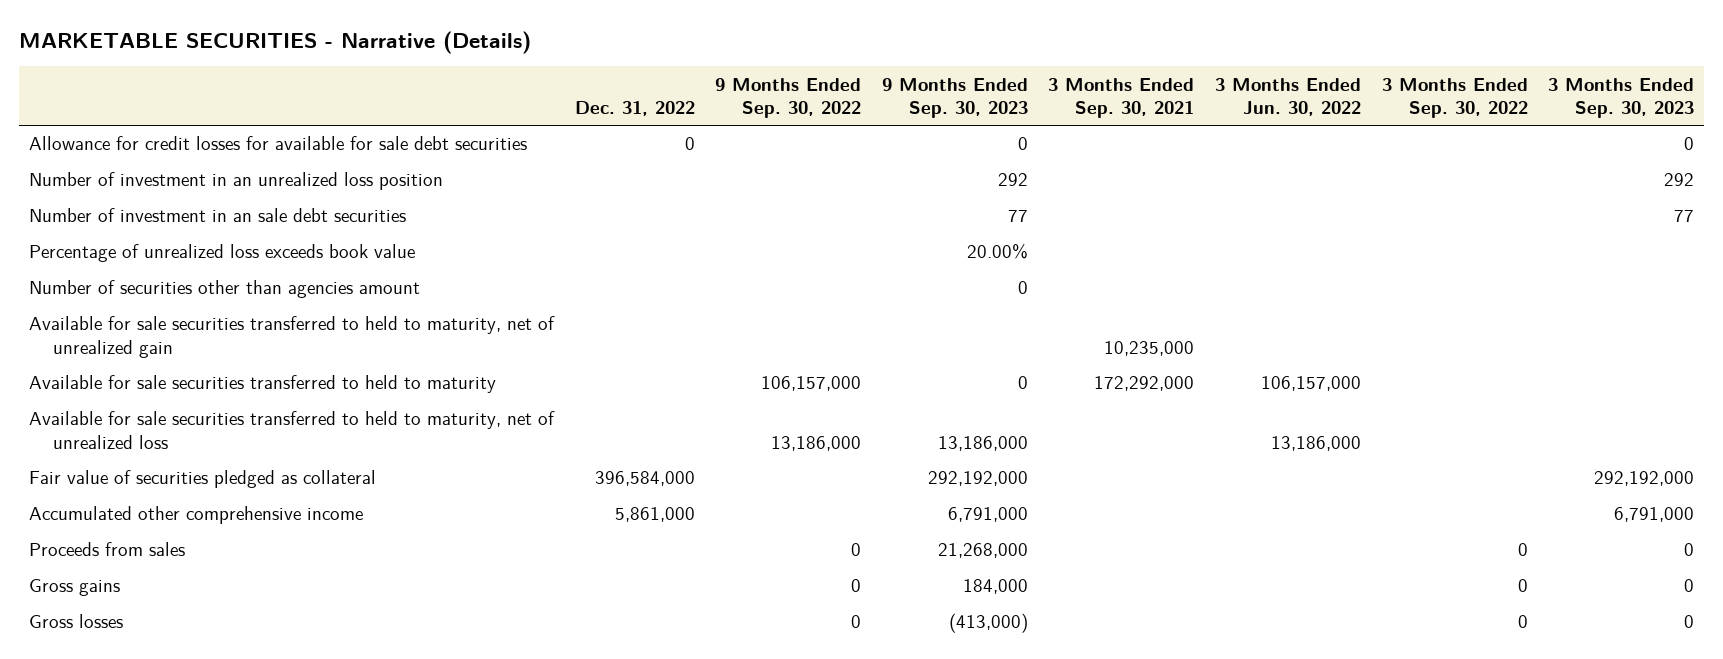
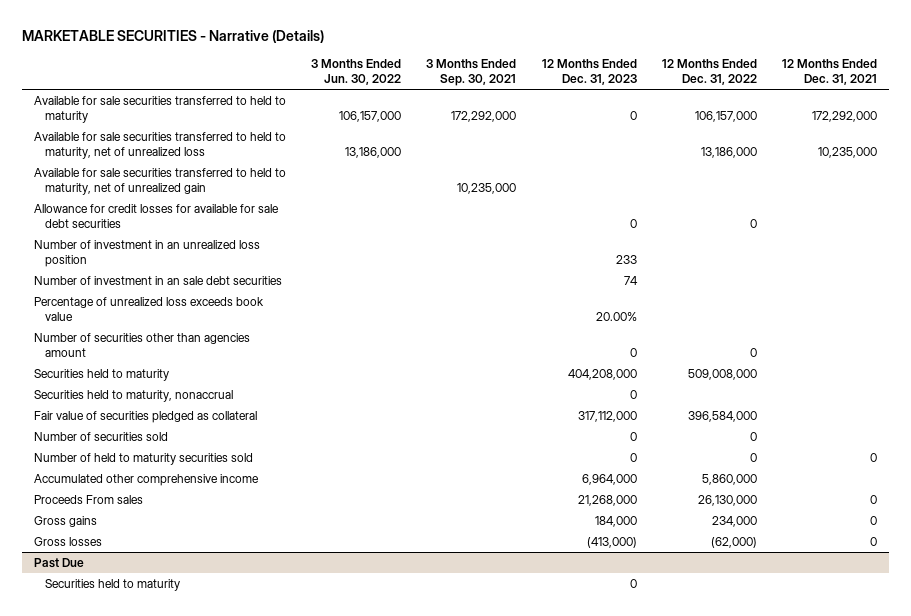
[574,100,695,116] Dec. 31, 2022 -> none
[715,77,862,118] 9 Months Ended Sep. 30, 2022 -> none
[881,77,1028,118] 9 Months Ended Sep. 30, 2023 -> none
[1381,77,1528,118] 3 Months Ended Sep. 30, 2022 -> none
[1548,77,1695,118] 3 Months Ended Sep. 30, 2023 -> none
none -> [541,59,637,85] 12 Months Ended Dec. 31, 2023
none -> [661,59,757,85] 12 Months Ended Dec. 31, 2022
none -> [781,59,877,85] 12 Months Ended Dec. 31, 2021
[29,375,497,394] Available for sale securities transferred to held to maturity -> [34,96,287,123] Available for sale securities transferred to held to maturity
[29,411,556,449] Available for sale securities transferred to held to maturity, net of unrealized loss -> [34,132,287,159] Available for sale securities transferred to held to maturity, net of unrealized loss
[29,316,556,358] Available for sale securities transferred to held to maturity, net of unrealized gain -> [34,168,287,195] Available for sale securities transferred to held to maturity, net of unrealized gain
none -> [34,369,170,382] Securities held to maturity
none -> [34,390,234,403] Securities held to maturity, nonaccrual
none -> [34,432,169,442] Number of securities sold
none -> [34,453,254,466] Number of held to maturity securities sold
[29,542,186,557] Proceeds from sales -> [34,495,144,505] Proceeds From sales
none -> [34,558,85,569] Past Due
none -> [45,579,181,592] Securities held to maturity

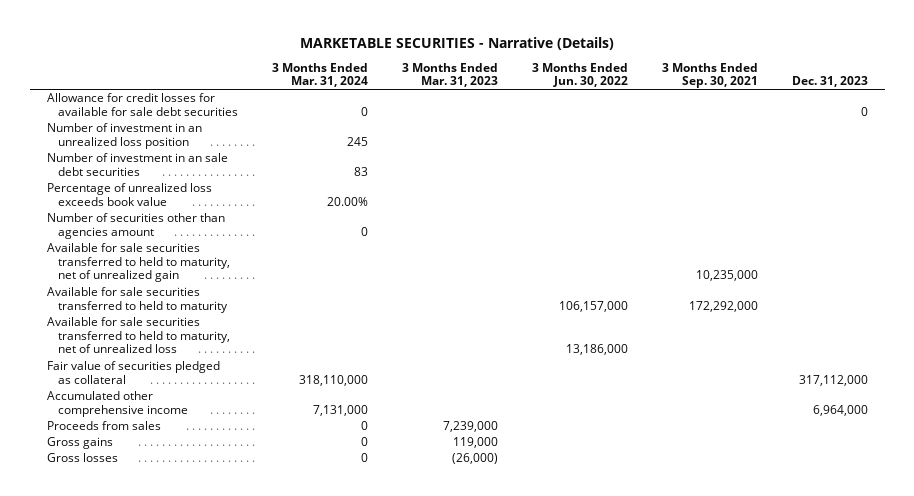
[541,59,637,85] 12 Months Ended Dec. 31, 2023 -> none
[661,59,757,85] 12 Months Ended Dec. 31, 2022 -> none
[781,59,877,85] 12 Months Ended Dec. 31, 2021 -> none
none -> [272,62,369,88] 3 Months Ended Mar. 31, 2024
none -> [401,62,498,88] 3 Months Ended Mar. 31, 2023
none -> [791,76,868,88] Dec. 31, 2023
[34,369,170,382] Securities held to maturity -> none
[34,390,234,403] Securities held to maturity, nonaccrual -> none
[34,168,287,195] Available for sale securities transferred to held to maturity, net of unrealized gain -> [46,243,231,283] Available for sale securities transferred to held to maturity, net of unrealized gain
[34,96,287,123] Available for sale securities transferred to held to maturity -> [46,287,229,313] Available for sale securities transferred to held to maturity
[34,132,287,159] Available for sale securities transferred to held to maturity, net of unrealized loss -> [46,317,231,354] Available for sale securities transferred to held to maturity, net of unrealized loss
[34,432,169,442] Number of securities sold -> none
[34,453,254,466] Number of held to maturity securities sold -> none
[34,495,144,505] Proceeds From sales -> [46,421,161,431] Proceeds from sales
[34,558,85,569] Past Due -> none
[45,579,181,592] Securities held to maturity -> none

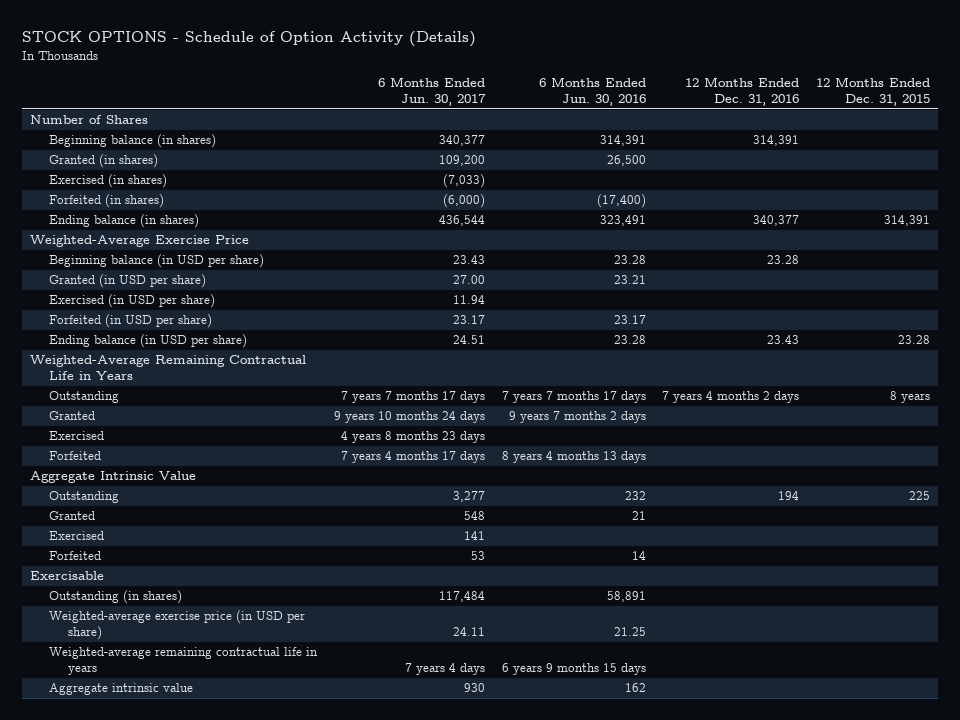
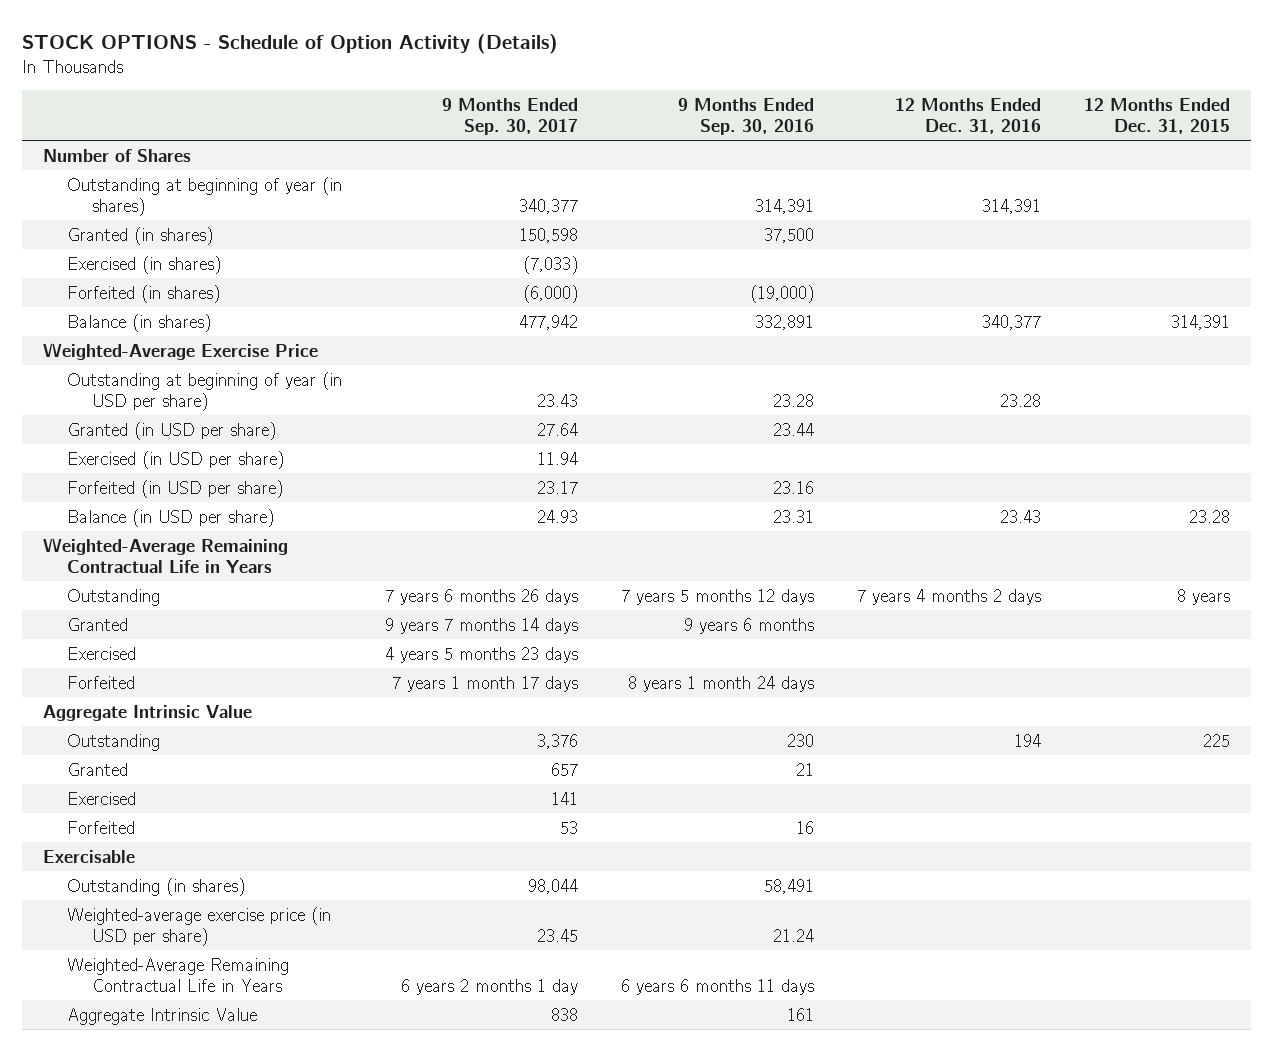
[377,77,486,107] 6 Months Ended Jun. 30, 2017 -> none
[538,77,646,107] 6 Months Ended Jun. 30, 2016 -> none
none -> [442,97,579,135] 9 Months Ended Sep. 30, 2017
none -> [678,97,815,135] 9 Months Ended Sep. 30, 2016
[49,134,217,149] Beginning balance (in shares) -> [67,176,343,216] Outstanding at beginning of year (in shares)
[49,214,200,229] Ending balance (in shares) -> [67,313,212,332] Balance (in shares)
[49,254,265,269] Beginning balance (in USD per share) -> [67,371,343,411] Outstanding at beginning of year (in USD per share)
[49,334,248,349] Ending balance (in USD per share) -> [67,508,275,527] Balance (in USD per share)
[49,647,319,676] Weighted-average remaining contractual life in years -> [67,957,290,992] Weighted-Average Remaining Contractual Life in Years
[49,683,194,696] Aggregate intrinsic value -> [67,1007,258,1025] Aggregate Intrinsic Value

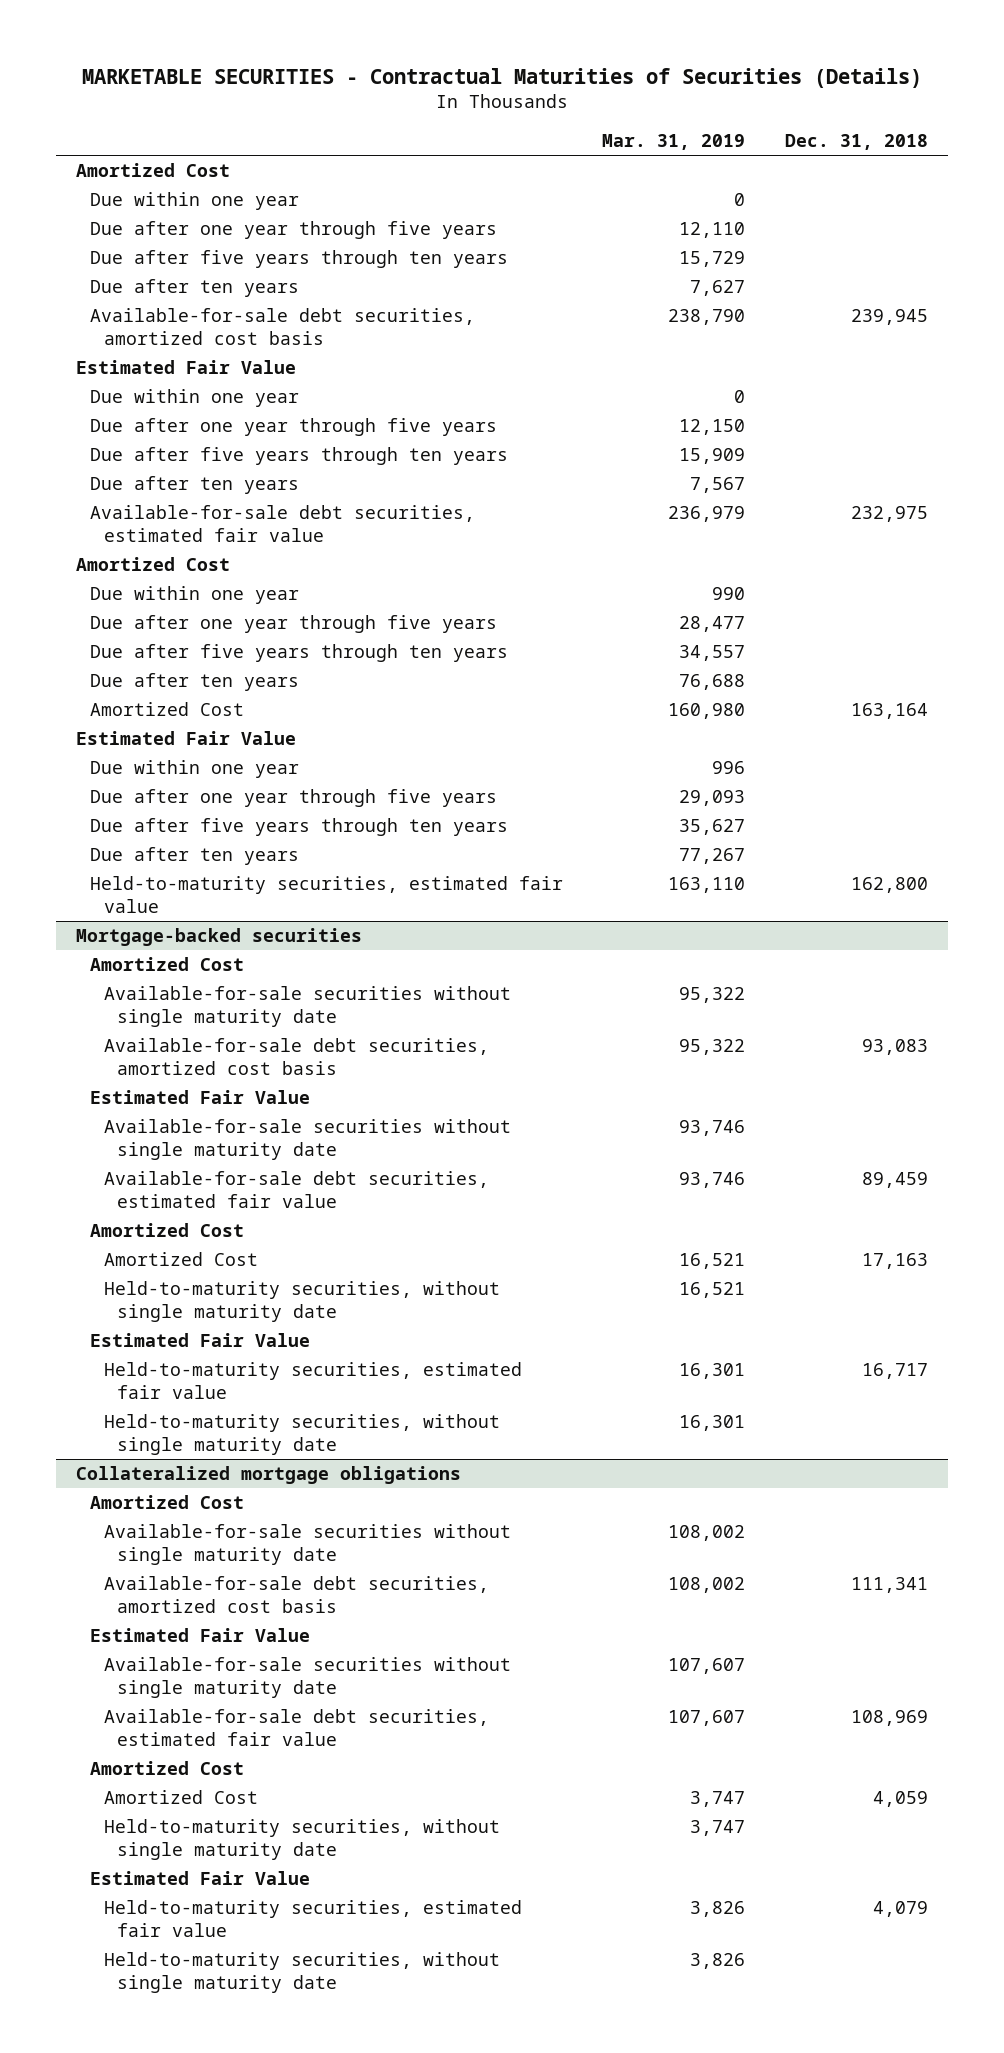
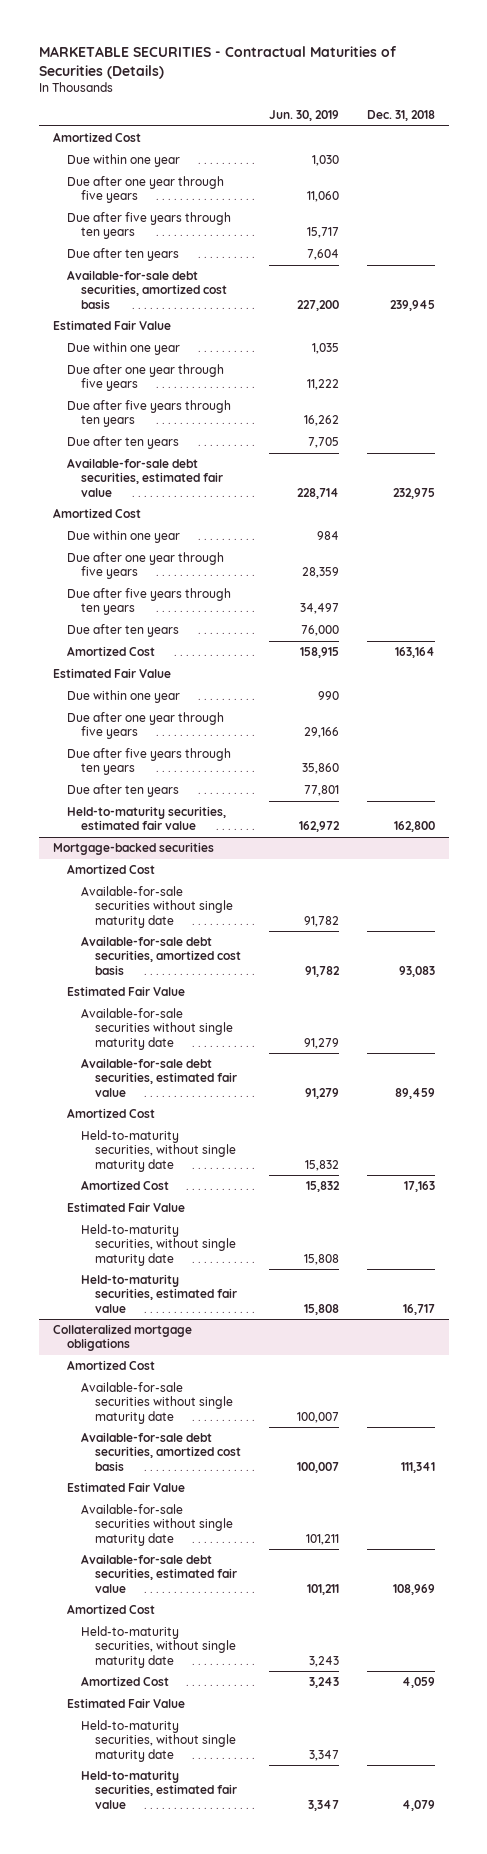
[602,134,746,151] Mar. 31, 2019 -> none
none -> [268,110,339,122] Jun. 30, 2019
[103,1251,258,1266] Amortized Cost -> [80,1180,169,1191] Amortized Cost
[103,1361,522,1399] Held-to-maturity securities, estimated fair value -> [80,1274,237,1313] Held-to-maturity securities, estimated fair value
[103,1789,258,1804] Amortized Cost -> [80,1676,169,1687] Amortized Cost
[103,1899,522,1937] Held-to-maturity securities, estimated fair value -> [80,1770,237,1809] Held-to-maturity securities, estimated fair value

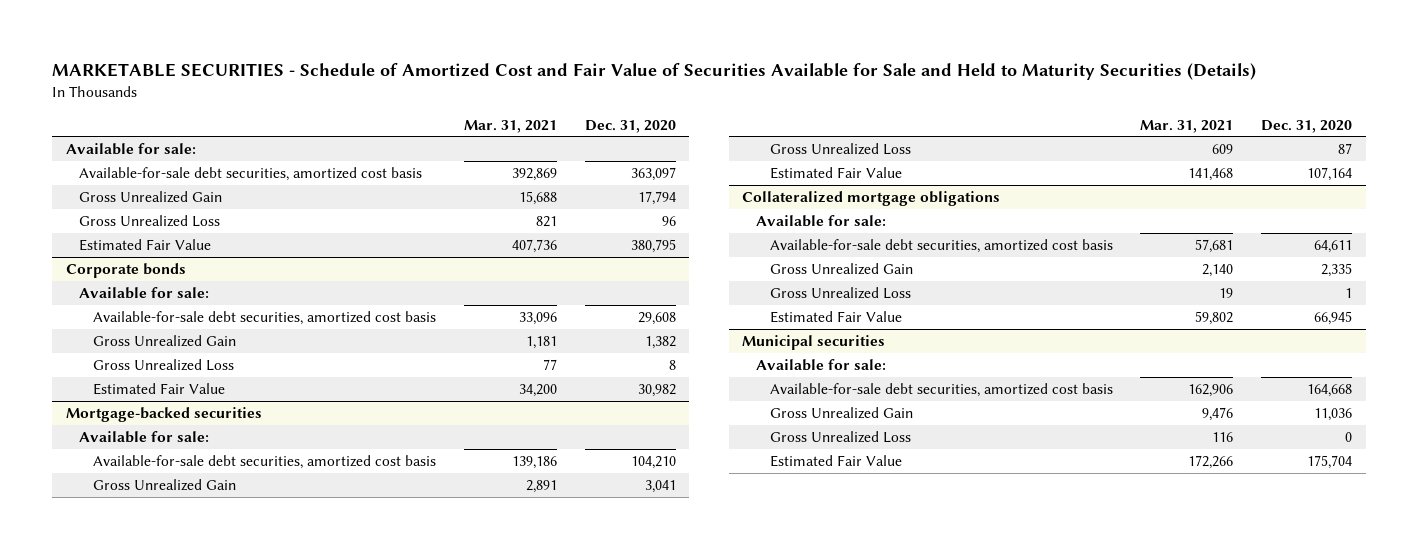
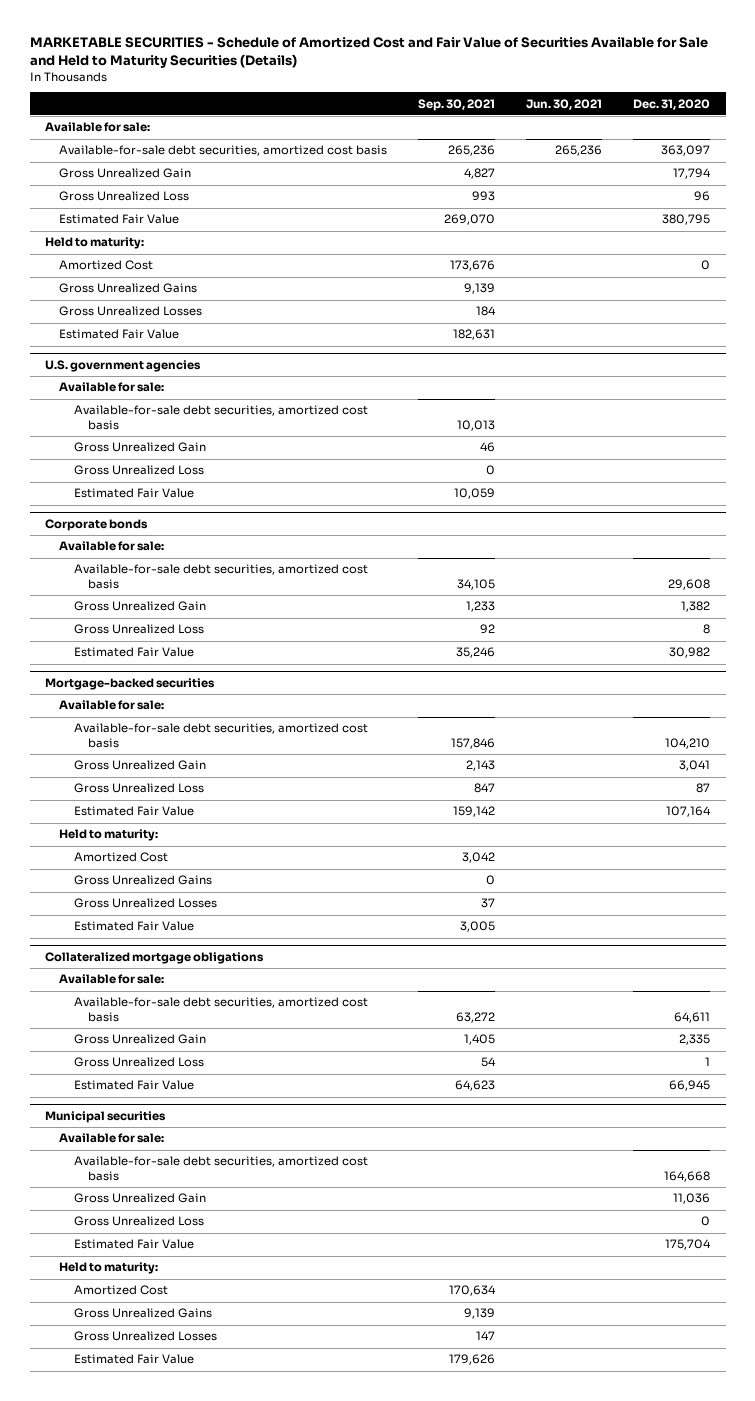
[463,119,557,133] Mar. 31, 2021 -> none
none -> [418,98,496,111] Sep. 30, 2021
none -> [526,98,603,110] Jun. 30, 2021
none -> [45,237,145,250] Held to maturity:
none -> [59,260,154,271] Amortized Cost
none -> [59,283,198,294] Gross Unrealized Gains
none -> [59,306,203,317] Gross Unrealized Losses
none -> [59,329,180,340] Estimated Fair Value
none -> [45,359,202,372] U.S. government agencies
none -> [59,382,165,393] Available for sale:
none -> [73,405,368,431] Available-for-sale debt securities, amortized cost basis
none -> [73,442,206,453] Gross Unrealized Gain
none -> [73,465,204,476] Gross Unrealized Loss
none -> [73,488,194,499] Estimated Fair Value
none -> [59,829,159,842] Held to maturity:
none -> [73,852,168,863] Amortized Cost
none -> [73,875,212,886] Gross Unrealized Gains
none -> [73,898,217,909] Gross Unrealized Losses
none -> [73,921,194,932] Estimated Fair Value
none -> [59,1262,159,1275] Held to maturity:
none -> [73,1285,168,1296] Amortized Cost
none -> [73,1308,212,1319] Gross Unrealized Gains
none -> [73,1331,217,1342] Gross Unrealized Losses
none -> [73,1354,194,1365] Estimated Fair Value

